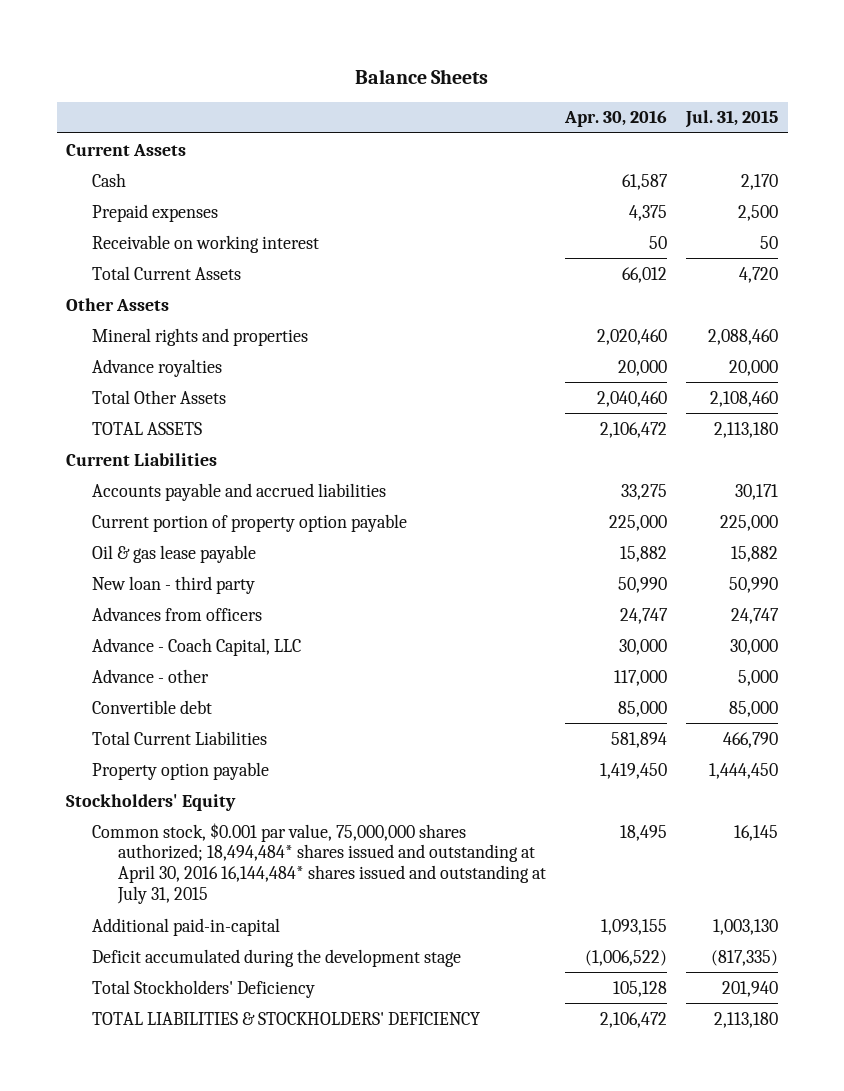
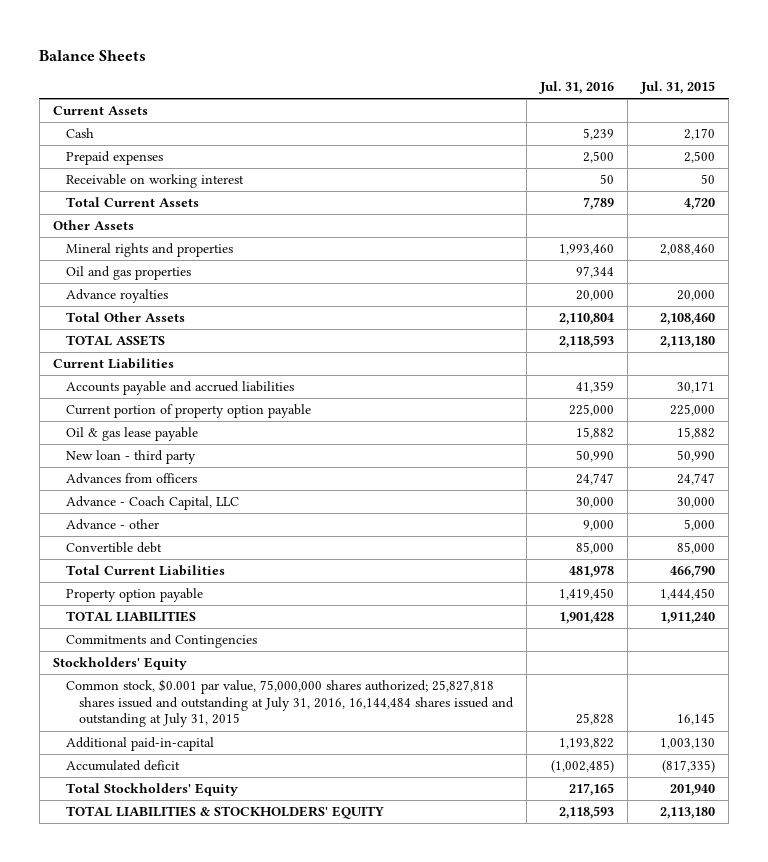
[564,110,668,128] Apr. 30, 2016 -> none
none -> [539,81,615,95] Jul. 31, 2016
none -> [66,266,192,281] Oil and gas properties
none -> [66,611,197,623] TOTAL LIABILITIES
none -> [66,634,258,649] Commitments and Contingencies
[92,822,547,905] Common stock, $0.001 par value, 75,000,000 shares authorized; 18,494,484* shares issued and outstanding at April 30, 2016 16,144,484* shares issued and outstanding at July 31, 2015 -> [66,679,515,728] Common stock, $0.001 par value, 75,000,000 shares authorized; 25,827,818 shares issued and outstanding at July 31, 2016, 16,144,484 shares issued and outstanding at July 31, 2015
[92,948,462,967] Deficit accumulated during the development stage -> [66,760,181,772] Accumulated deficit
[92,979,316,998] Total Stockholders' Deficiency -> [66,783,239,797] Total Stockholders' Equity
[92,1011,481,1025] TOTAL LIABILITIES & STOCKHOLDERS' DEFICIENCY -> [66,806,385,820] TOTAL LIABILITIES & STOCKHOLDERS' EQUITY

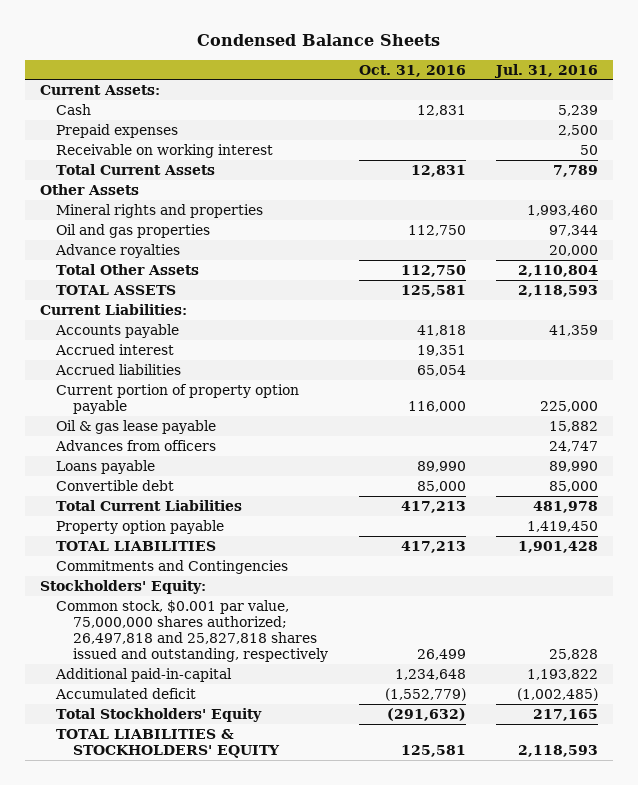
[39,50,147,62] Balance Sheets -> [196,34,440,47] Condensed Balance Sheets
[640,81,716,95] Jul. 31, 2015 -> none
none -> [358,64,466,77] Oct. 31, 2016
[52,106,148,116] Current Assets -> [39,84,160,95] Current Assets:
[52,358,174,370] Current Liabilities -> [39,303,187,315] Current Liabilities:
[66,381,295,396] Accounts payable and accrued liabilities -> [55,323,180,338] Accounts payable
none -> [55,343,175,355] Accrued interest
none -> [55,363,182,375] Accrued liabilities
[66,450,197,465] New loan - third party -> none
[66,496,240,511] Advance - Coach Capital, LLC -> none
[66,519,160,531] Advance - other -> none
none -> [56,459,156,474] Loans payable
[52,657,187,671] Stockholders' Equity -> [39,579,206,594] Stockholders' Equity:
[66,679,515,728] Common stock, $0.001 par value, 75,000,000 shares authorized; 25,827,818 shares issued and outstanding at July 31, 2016, 16,144,484 shares issued and outstanding at July 31, 2015 -> [56,599,328,663] Common stock, $0.001 par value, 75,000,000 shares authorized; 26,497,818 and 25,827,818 shares issued and outstanding, respectively

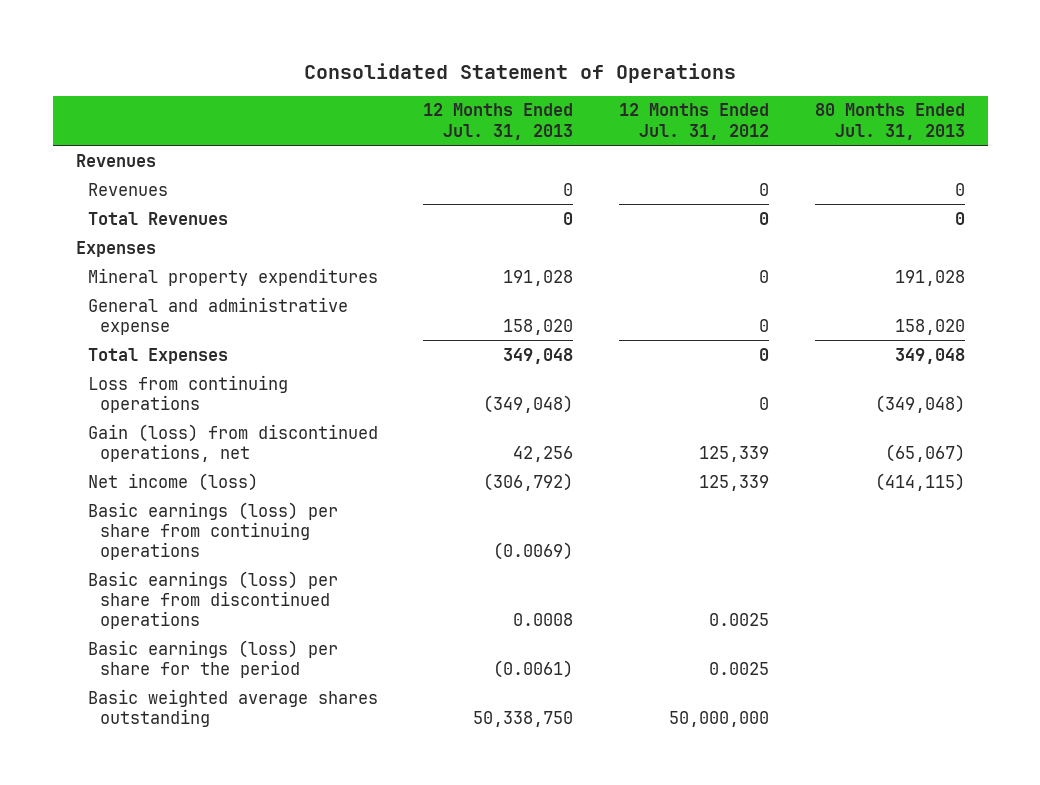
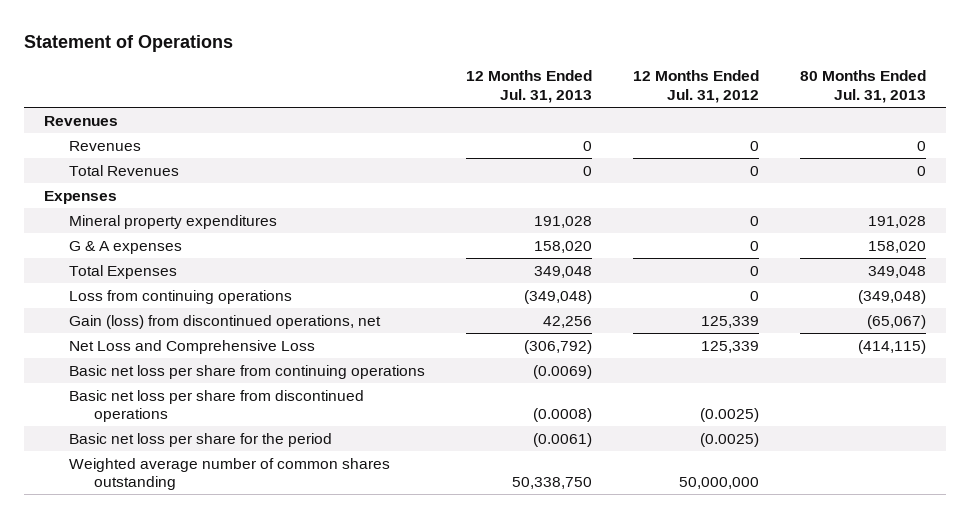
[304,62,737,83] Consolidated Statement of Operations -> [23,35,233,53] Statement of Operations
[87,296,348,335] General and administrative expense -> [69,240,183,254] G & A expenses
[87,472,258,491] Net income (loss) -> [69,339,316,354] Net Loss and Comprehensive Loss
[87,501,338,561] Basic earnings (loss) per share from continuing operations -> [69,364,426,379] Basic net loss per share from continuing operations
[87,570,338,630] Basic earnings (loss) per share from discontinued operations -> [69,389,365,423] Basic net loss per share from discontinued operations
[513,613,574,627] 0.0008 -> [533,408,593,423] (0.0008)
[709,613,770,627] 0.0025 -> [700,408,760,423] (0.0025)
[87,639,338,678] Basic earnings (loss) per share for the period -> [69,432,333,447] Basic net loss per share for the period
[709,661,770,675] 0.0025 -> [700,432,760,447] (0.0025)
[87,688,378,727] Basic weighted average shares outstanding -> [69,457,391,491] Weighted average number of common shares outstanding

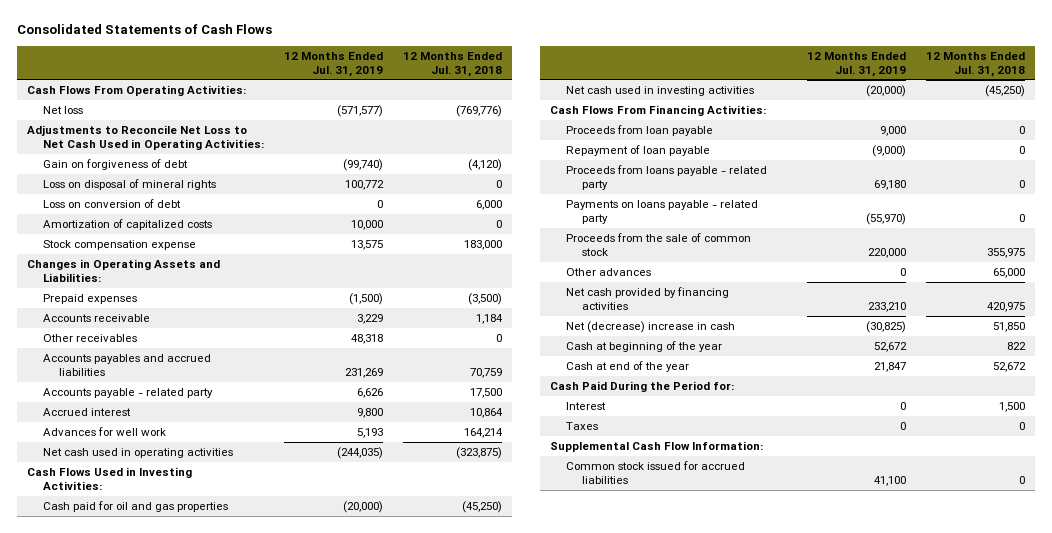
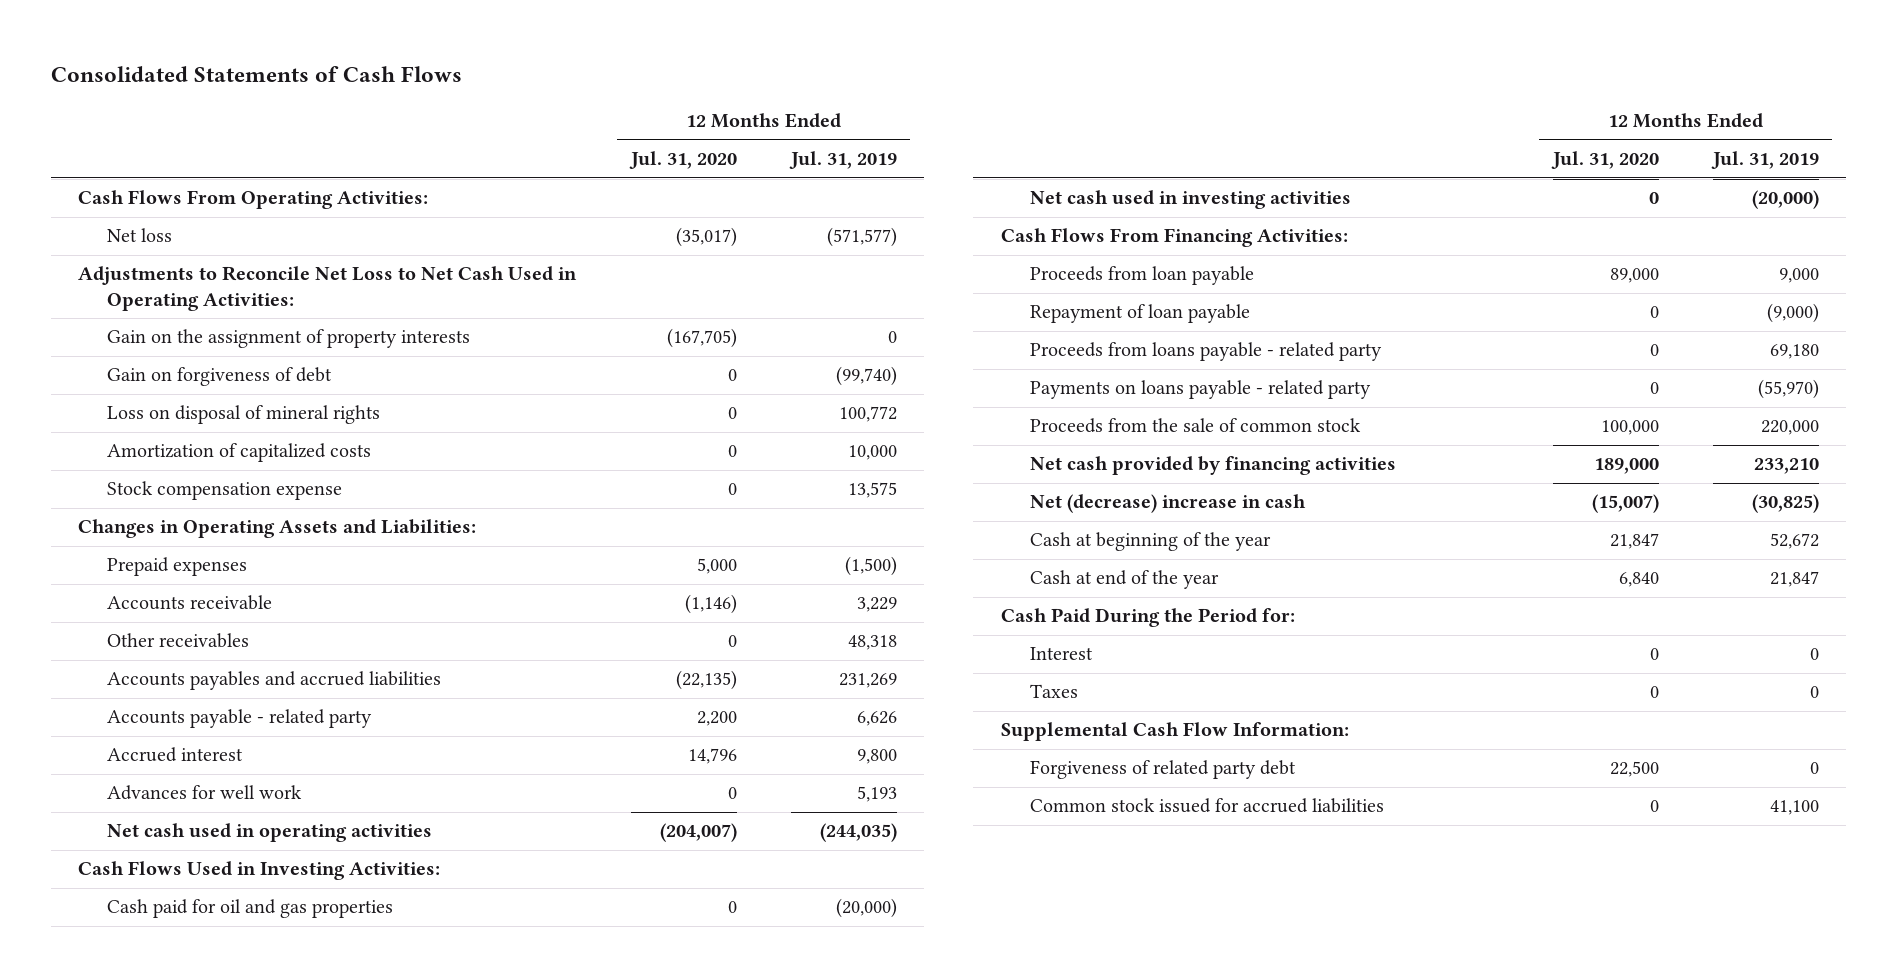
[402,51,502,77] 12 Months Ended Jul. 31, 2018 -> none
none -> [628,151,737,170] Jul. 31, 2020
none -> [107,329,471,349] Gain on the assignment of property interests
[42,198,181,208] Loss on conversion of debt -> none
[566,267,652,276] Other advances -> none
none -> [1029,760,1296,780] Forgiveness of related party debt

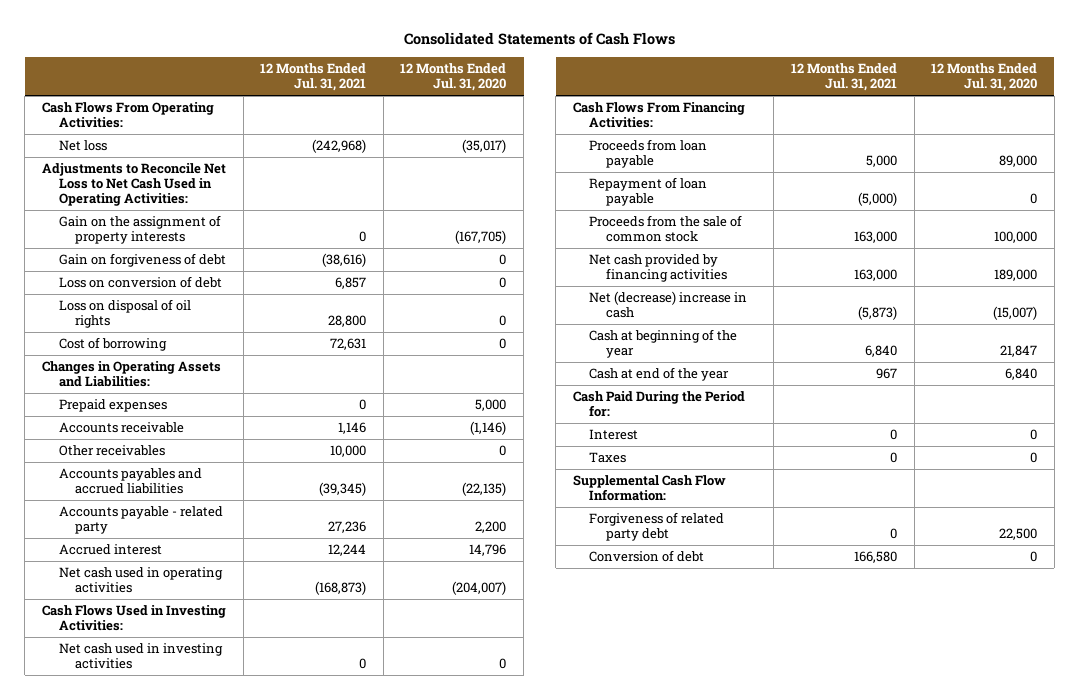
[788,151,897,170] Jul. 31, 2019 -> none
none -> [260,63,367,92] 12 Months Ended Jul. 31, 2021
[107,443,372,463] Amortization of capitalized costs -> none
[107,481,343,501] Stock compensation expense -> none
none -> [58,276,222,289] Loss on conversion of debt
[107,405,381,425] Loss on disposal of mineral rights -> [58,299,191,328] Loss on disposal of oil rights
none -> [58,337,167,352] Cost of borrowing
[107,785,303,801] Advances for well work -> none
[107,899,394,919] Cash paid for oil and gas properties -> none
[1029,342,1382,362] Proceeds from loans payable - related party -> none
[1029,380,1371,400] Payments on loans payable - related party -> none
[1029,798,1384,814] Common stock issued for accrued liabilities -> none
none -> [589,550,705,563] Conversion of debt

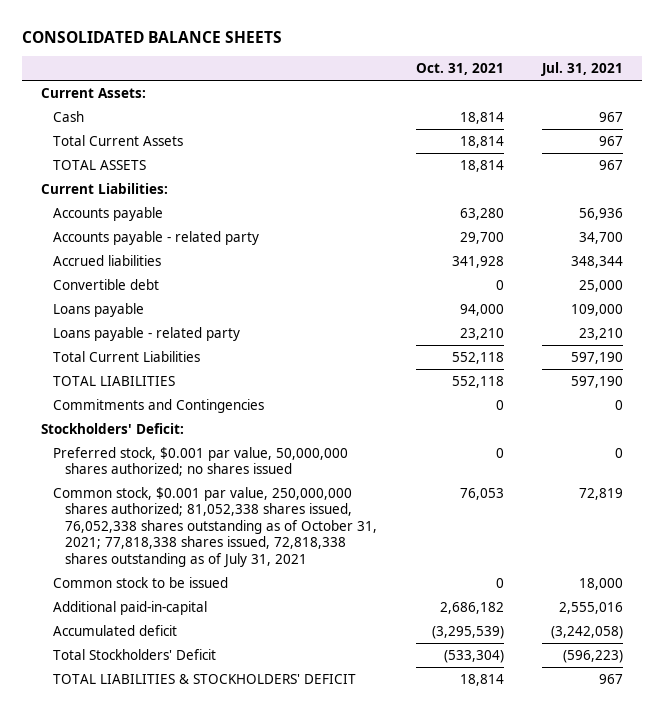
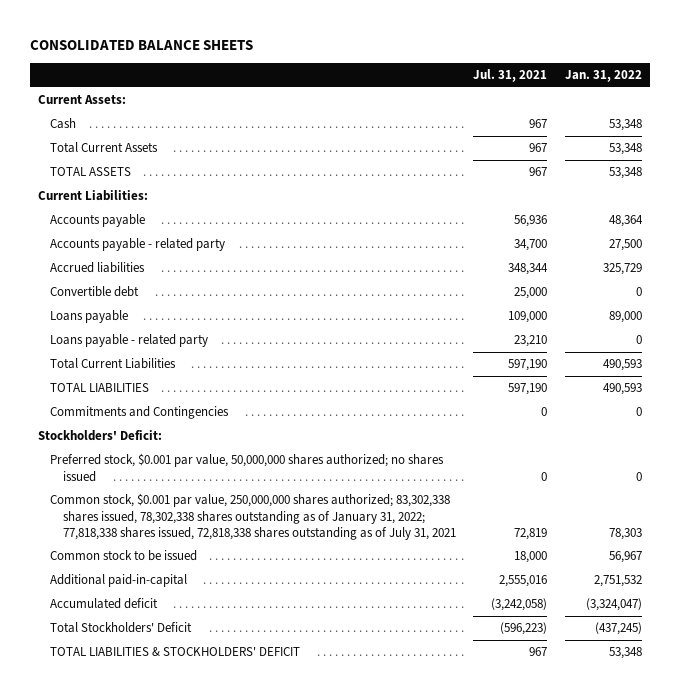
[415,63,504,76] Oct. 31, 2021 -> none
none -> [564,70,642,83] Jan. 31, 2022
[53,486,378,568] Common stock, $0.001 par value, 250,000,000 shares authorized; 81,052,338 shares issued, 76,052,338 shares outstanding as of October 31, 2021; 77,818,338 shares issued, 72,818,338 shares outstanding as of July 31, 2021 -> [50,493,456,540] Common stock, $0.001 par value, 250,000,000 shares authorized; 83,302,338 shares issued, 78,302,338 shares outstanding as of January 31, 2022; 77,818,338 shares issued, 72,818,338 shares outstanding as of July 31, 2021

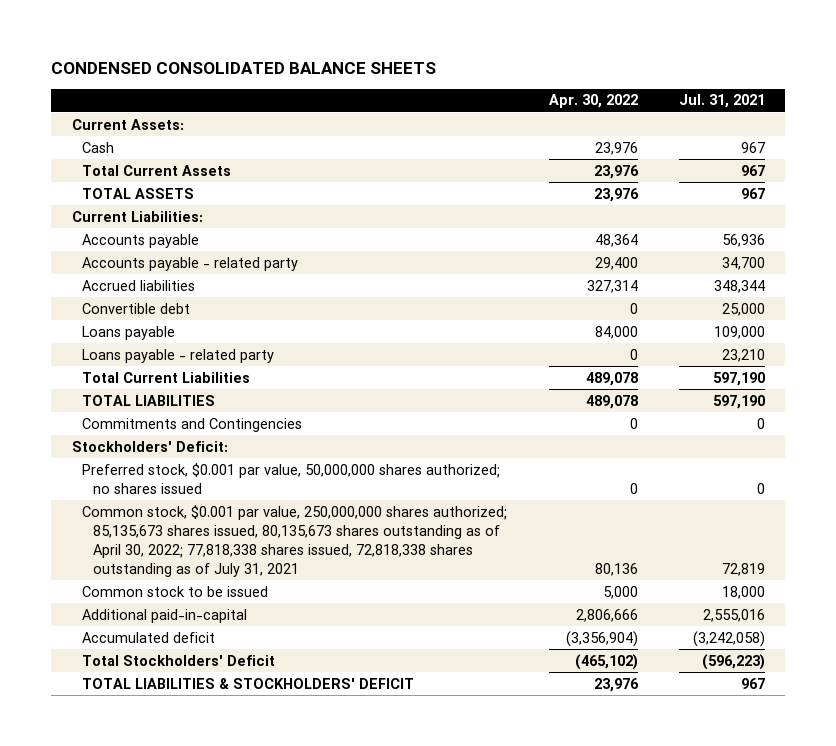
[29,40,253,51] CONSOLIDATED BALANCE SHEETS -> [50,61,436,74] CONDENSED CONSOLIDATED BALANCE SHEETS
[564,70,642,83] Jan. 31, 2022 -> none
none -> [548,94,638,109] Apr. 30, 2022
[50,493,456,540] Common stock, $0.001 par value, 250,000,000 shares authorized; 83,302,338 shares issued, 78,302,338 shares outstanding as of January 31, 2022; 77,818,338 shares issued, 72,818,338 shares outstanding as of July 31, 2021 -> [82,504,508,577] Common stock, $0.001 par value, 250,000,000 shares authorized; 85,135,673 shares issued, 80,135,673 shares outstanding as of April 30, 2022; 77,818,338 shares issued, 72,818,338 shares outstanding as of July 31, 2021

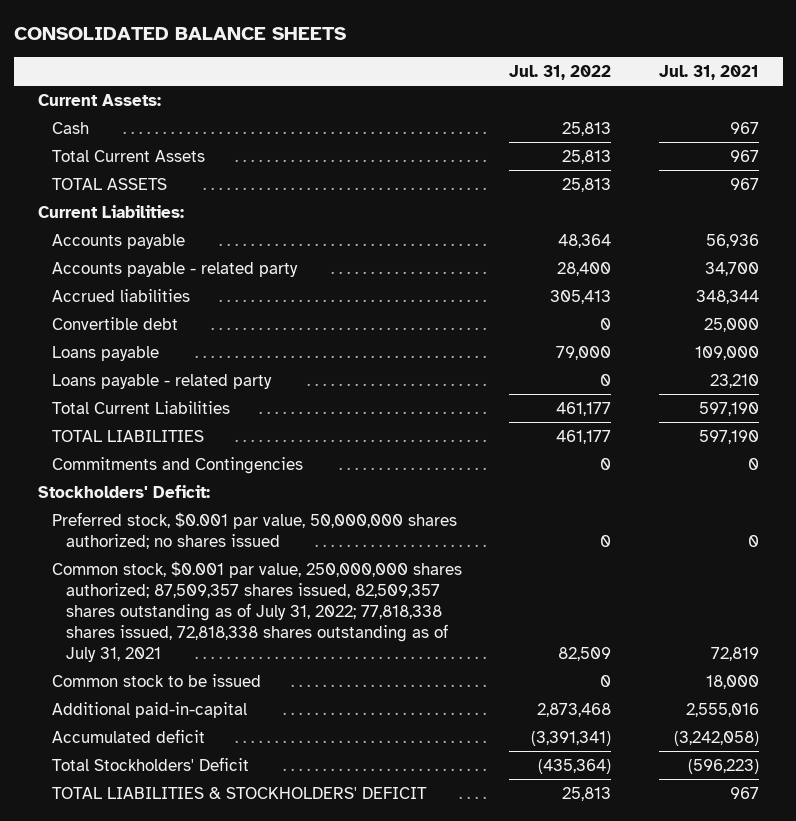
[50,61,436,74] CONDENSED CONSOLIDATED BALANCE SHEETS -> [13,27,346,41] CONSOLIDATED BALANCE SHEETS
[548,94,638,109] Apr. 30, 2022 -> none
none -> [509,65,612,81] Jul. 31, 2022
[82,504,508,577] Common stock, $0.001 par value, 250,000,000 shares authorized; 85,135,673 shares issued, 80,135,673 shares outstanding as of April 30, 2022; 77,818,338 shares issued, 72,818,338 shares outstanding as of July 31, 2021 -> [51,560,462,662] Common stock, $0.001 par value, 250,000,000 shares authorized; 87,509,357 shares issued, 82,509,357 shares outstanding as of July 31, 2022; 77,818,338 shares issued, 72,818,338 shares outstanding as of July 31, 2021

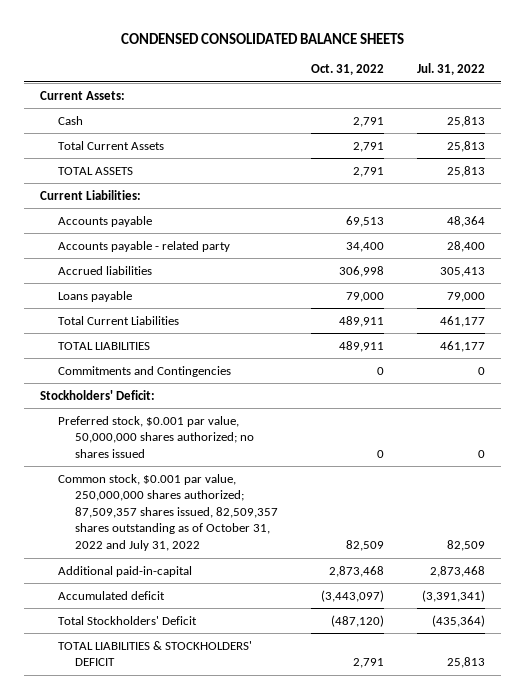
[13,27,346,41] CONSOLIDATED BALANCE SHEETS -> [120,32,404,44] CONDENSED CONSOLIDATED BALANCE SHEETS
[658,65,759,81] Jul. 31, 2021 -> none
none -> [310,64,384,76] Oct. 31, 2022
[51,316,178,330] Convertible debt -> none
[51,373,272,389] Loans payable - related party -> none
[51,673,261,687] Common stock to be issued -> none
[51,560,462,662] Common stock, $0.001 par value, 250,000,000 shares authorized; 87,509,357 shares issued, 82,509,357 shares outstanding as of July 31, 2022; 77,818,338 shares issued, 72,818,338 shares outstanding as of July 31, 2021 -> [57,473,278,551] Common stock, $0.001 par value, 250,000,000 shares authorized; 87,509,357 shares issued, 82,509,357 shares outstanding as of October 31, 2022 and July 31, 2022

